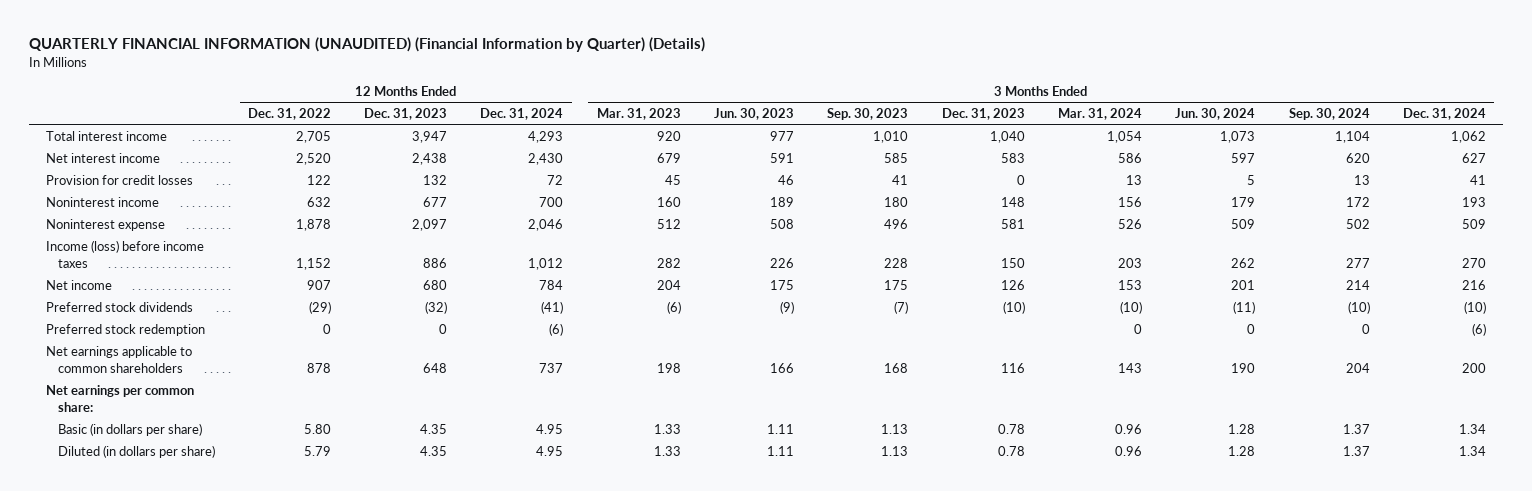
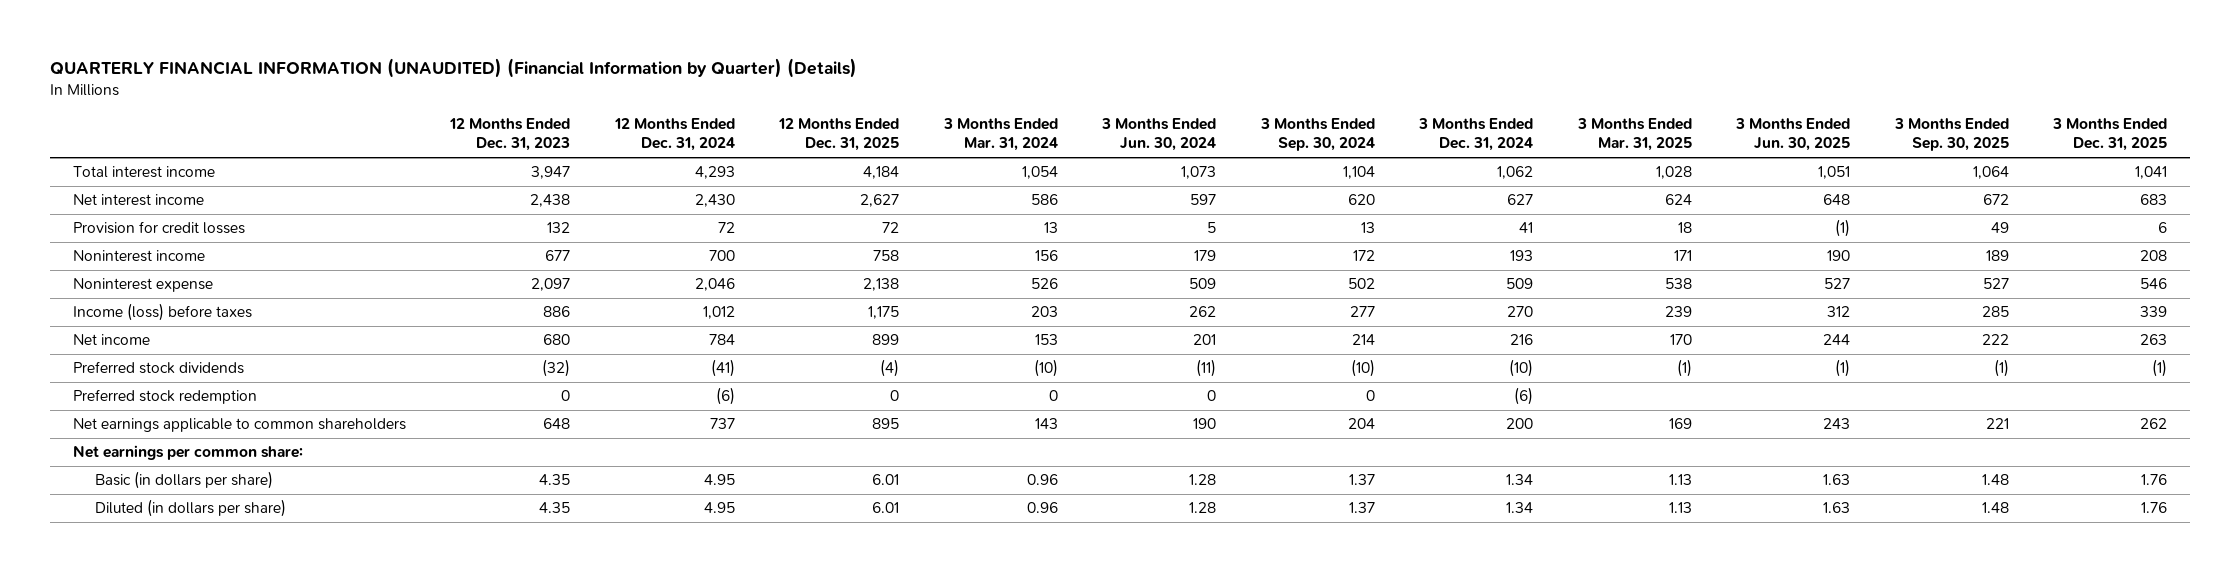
[247,108,331,121] Dec. 31, 2022 -> none
[596,108,681,121] Mar. 31, 2023 -> none
[714,108,795,121] Jun. 30, 2023 -> none
[827,108,909,121] Sep. 30, 2023 -> none
[941,108,1025,121] Dec. 31, 2023 -> none
none -> [778,118,900,152] 12 Months Ended Dec. 31, 2025
none -> [1576,118,1692,152] 3 Months Ended Mar. 31, 2025
none -> [1735,118,1851,152] 3 Months Ended Jun. 30, 2025
none -> [1893,118,2009,152] 3 Months Ended Sep. 30, 2025
none -> [2052,118,2168,152] 3 Months Ended Dec. 31, 2025
[45,239,204,268] Income (loss) before income taxes -> [72,303,252,322] Income (loss) before taxes

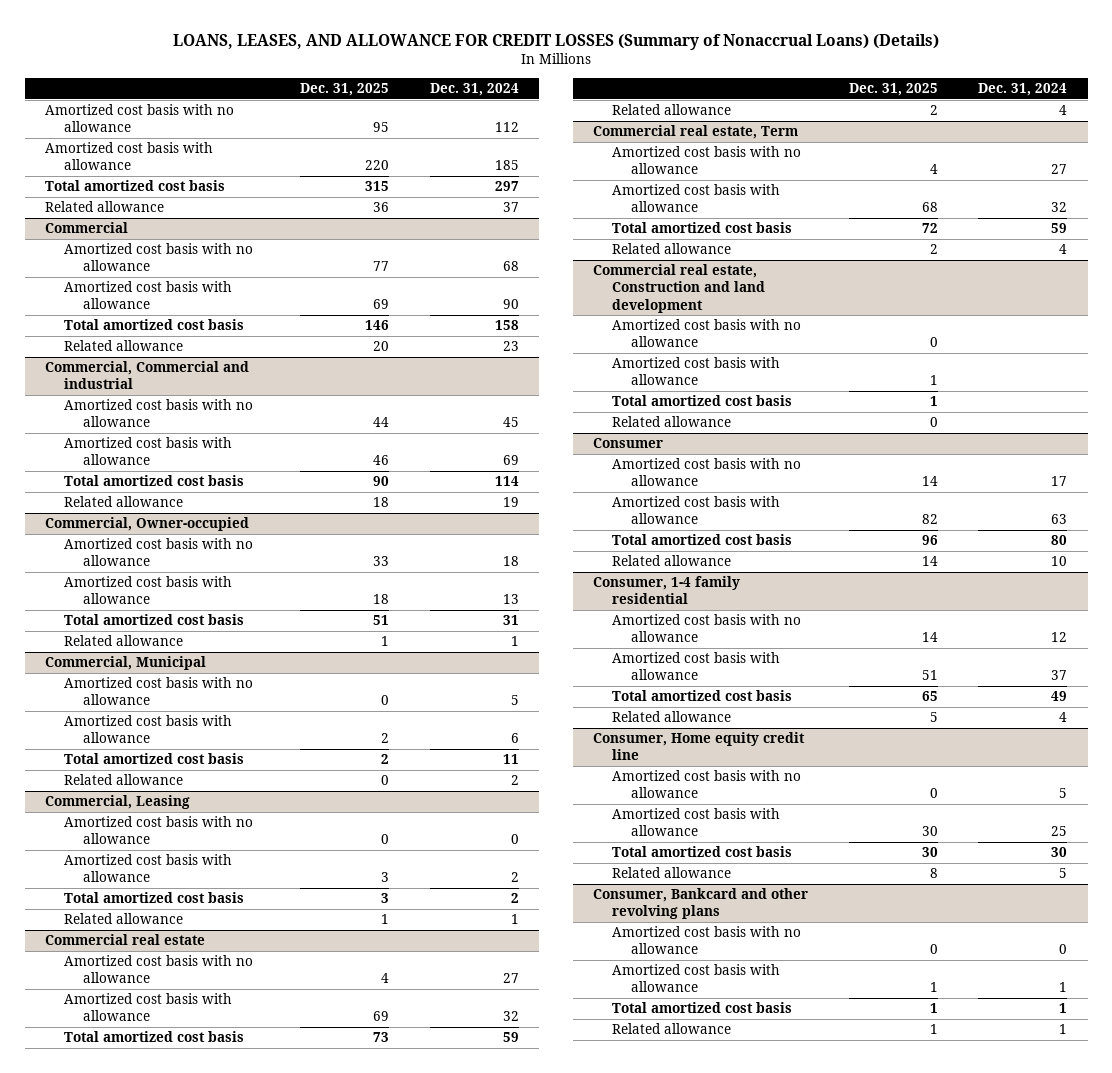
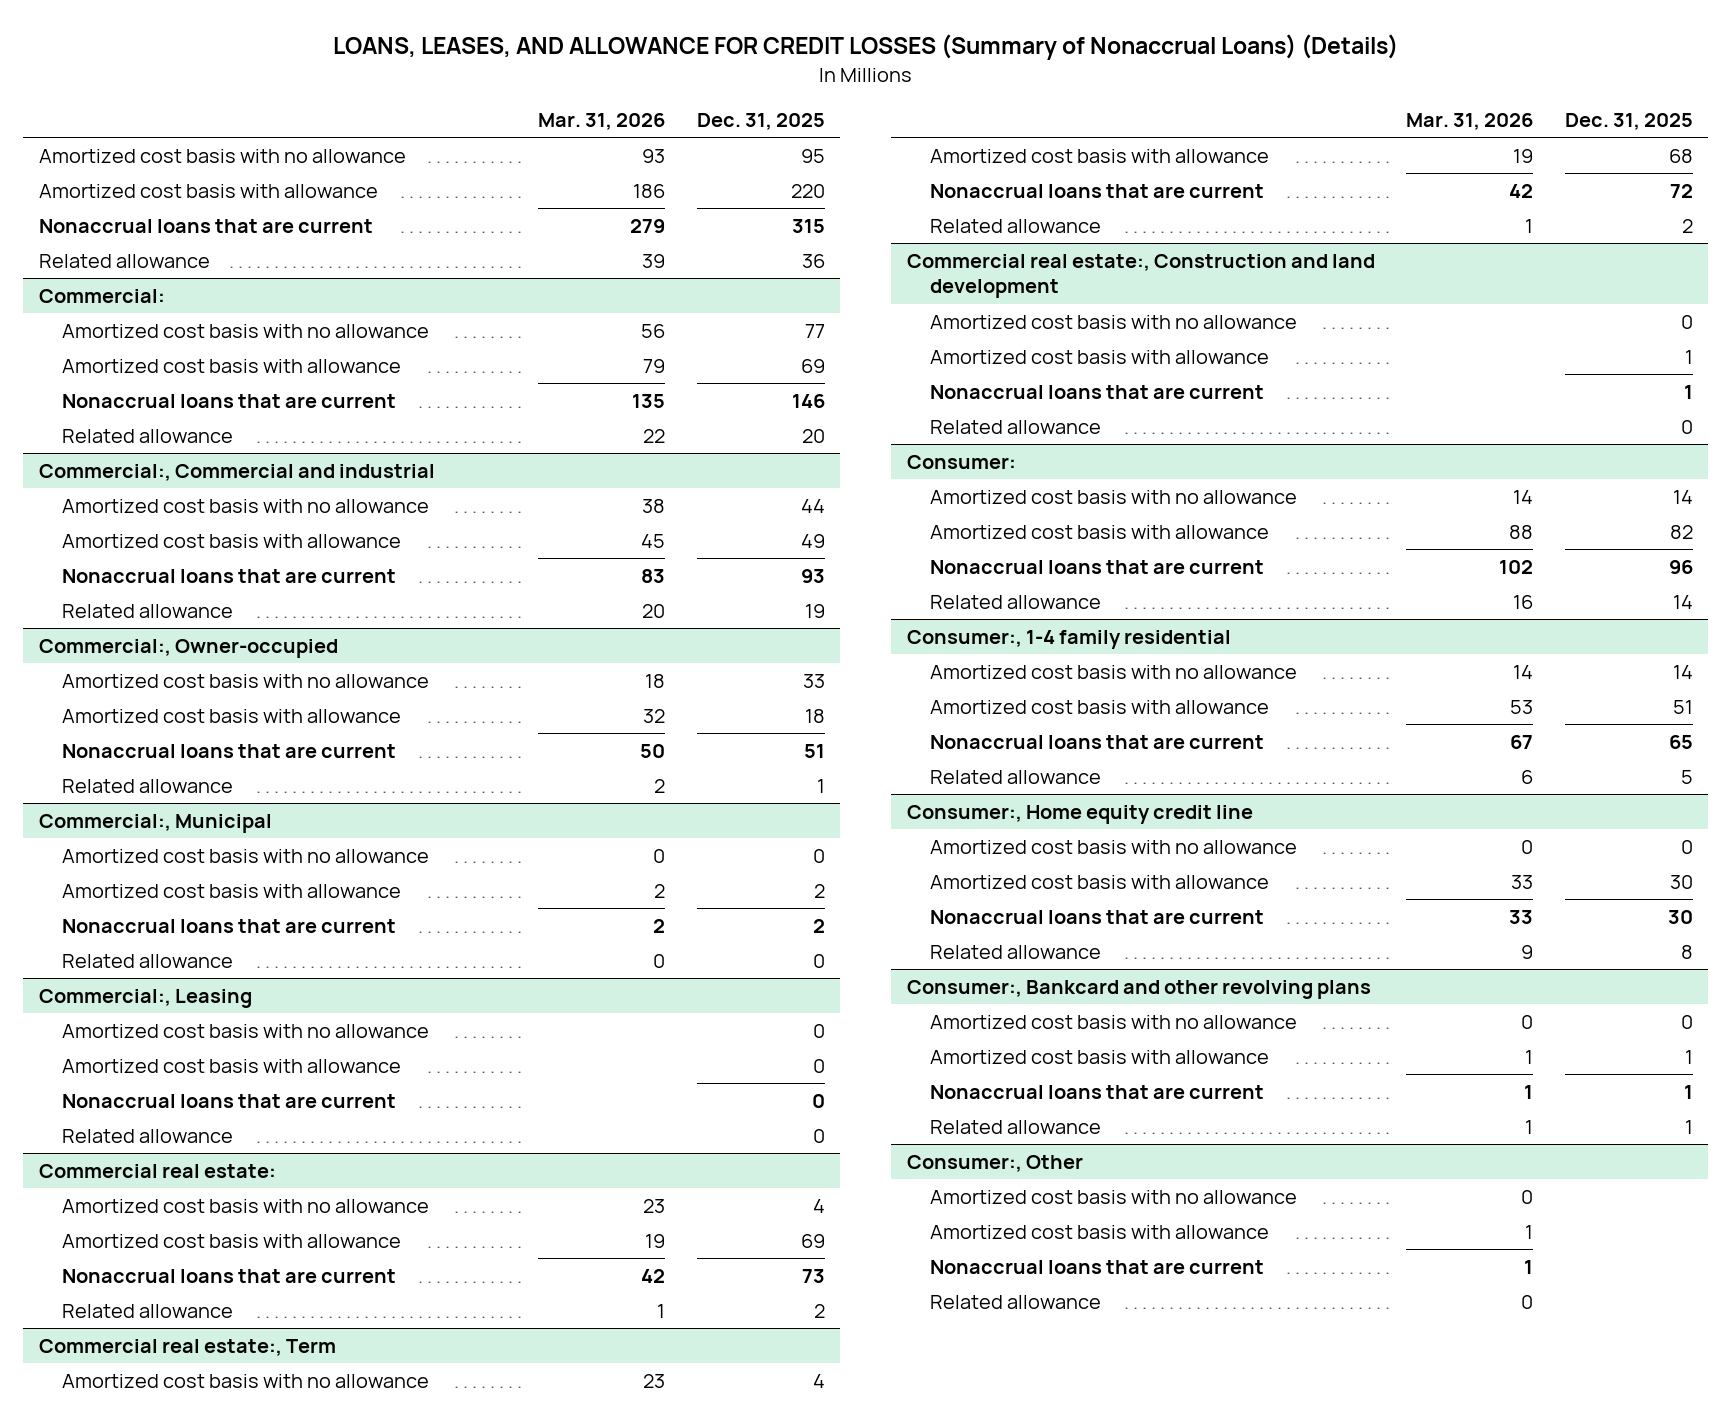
[429,83,519,97] Dec. 31, 2024 -> none
none -> [538,112,666,130] Mar. 31, 2026
[44,180,225,192] Total amortized cost basis -> [38,219,373,234] Nonaccrual loans that are current
[44,222,128,234] Commercial -> [38,289,165,304] Commercial:
[63,319,244,331] Total amortized cost basis -> [61,394,396,409] Nonaccrual loans that are current
[44,361,249,390] Commercial, Commercial and industrial -> [38,464,435,482] Commercial:, Commercial and industrial
[63,475,244,487] Total amortized cost basis -> none
[373,455,390,466] 46 -> [800,534,825,549] 49
none -> [61,569,396,584] Nonaccrual loans that are current
[373,497,390,508] 18 -> [804,604,825,619] 19
[44,517,249,532] Commercial, Owner-occupied -> [38,639,338,659] Commercial:, Owner-occupied
[63,614,244,626] Total amortized cost basis -> [61,744,396,759] Nonaccrual loans that are current
[44,656,206,671] Commercial, Municipal -> [38,814,272,834] Commercial:, Municipal
[63,753,244,765] Total amortized cost basis -> [61,919,396,934] Nonaccrual loans that are current
[44,795,190,810] Commercial, Leasing -> [38,989,252,1009] Commercial:, Leasing
[63,892,244,904] Total amortized cost basis -> none
[381,872,390,883] 3 -> [812,1059,825,1074] 0
none -> [61,1094,396,1109] Nonaccrual loans that are current
[381,914,390,925] 1 -> [812,1129,825,1144] 0
[44,934,205,946] Commercial real estate -> [38,1164,276,1179] Commercial real estate:
[63,1031,244,1043] Total amortized cost basis -> [61,1269,396,1284] Nonaccrual loans that are current
[593,125,799,140] Commercial real estate, Term -> [38,1339,336,1357] Commercial real estate:, Term
[612,222,793,234] Total amortized cost basis -> [929,184,1264,199] Nonaccrual loans that are current
[593,264,766,313] Commercial real estate, Construction and land development -> [906,254,1375,299] Commercial real estate:, Construction and land development
[612,395,793,407] Total amortized cost basis -> [929,385,1264,400] Nonaccrual loans that are current
[593,438,664,449] Consumer -> [906,455,1016,470] Consumer:
[612,534,793,546] Total amortized cost basis -> [929,560,1264,575] Nonaccrual loans that are current
[593,576,741,605] Consumer, 1-4 family residential -> [906,630,1231,650] Consumer:, 1-4 family residential
[612,690,793,702] Total amortized cost basis -> [929,735,1264,750] Nonaccrual loans that are current
[593,732,806,761] Consumer, Home equity credit line -> [906,805,1253,825] Consumer:, Home equity credit line
[612,846,793,858] Total amortized cost basis -> [929,910,1264,925] Nonaccrual loans that are current
[593,888,809,920] Consumer, Bankcard and other revolving plans -> [906,980,1371,1000] Consumer:, Bankcard and other revolving plans
[612,1002,793,1014] Total amortized cost basis -> [929,1085,1264,1100] Nonaccrual loans that are current
none -> [906,1155,1083,1173] Consumer:, Other
none -> [929,1190,1297,1205] Amortized cost basis with no allowance
none -> [929,1225,1269,1240] Amortized cost basis with allowance
none -> [929,1260,1264,1275] Nonaccrual loans that are current
none -> [929,1295,1101,1310] Related allowance

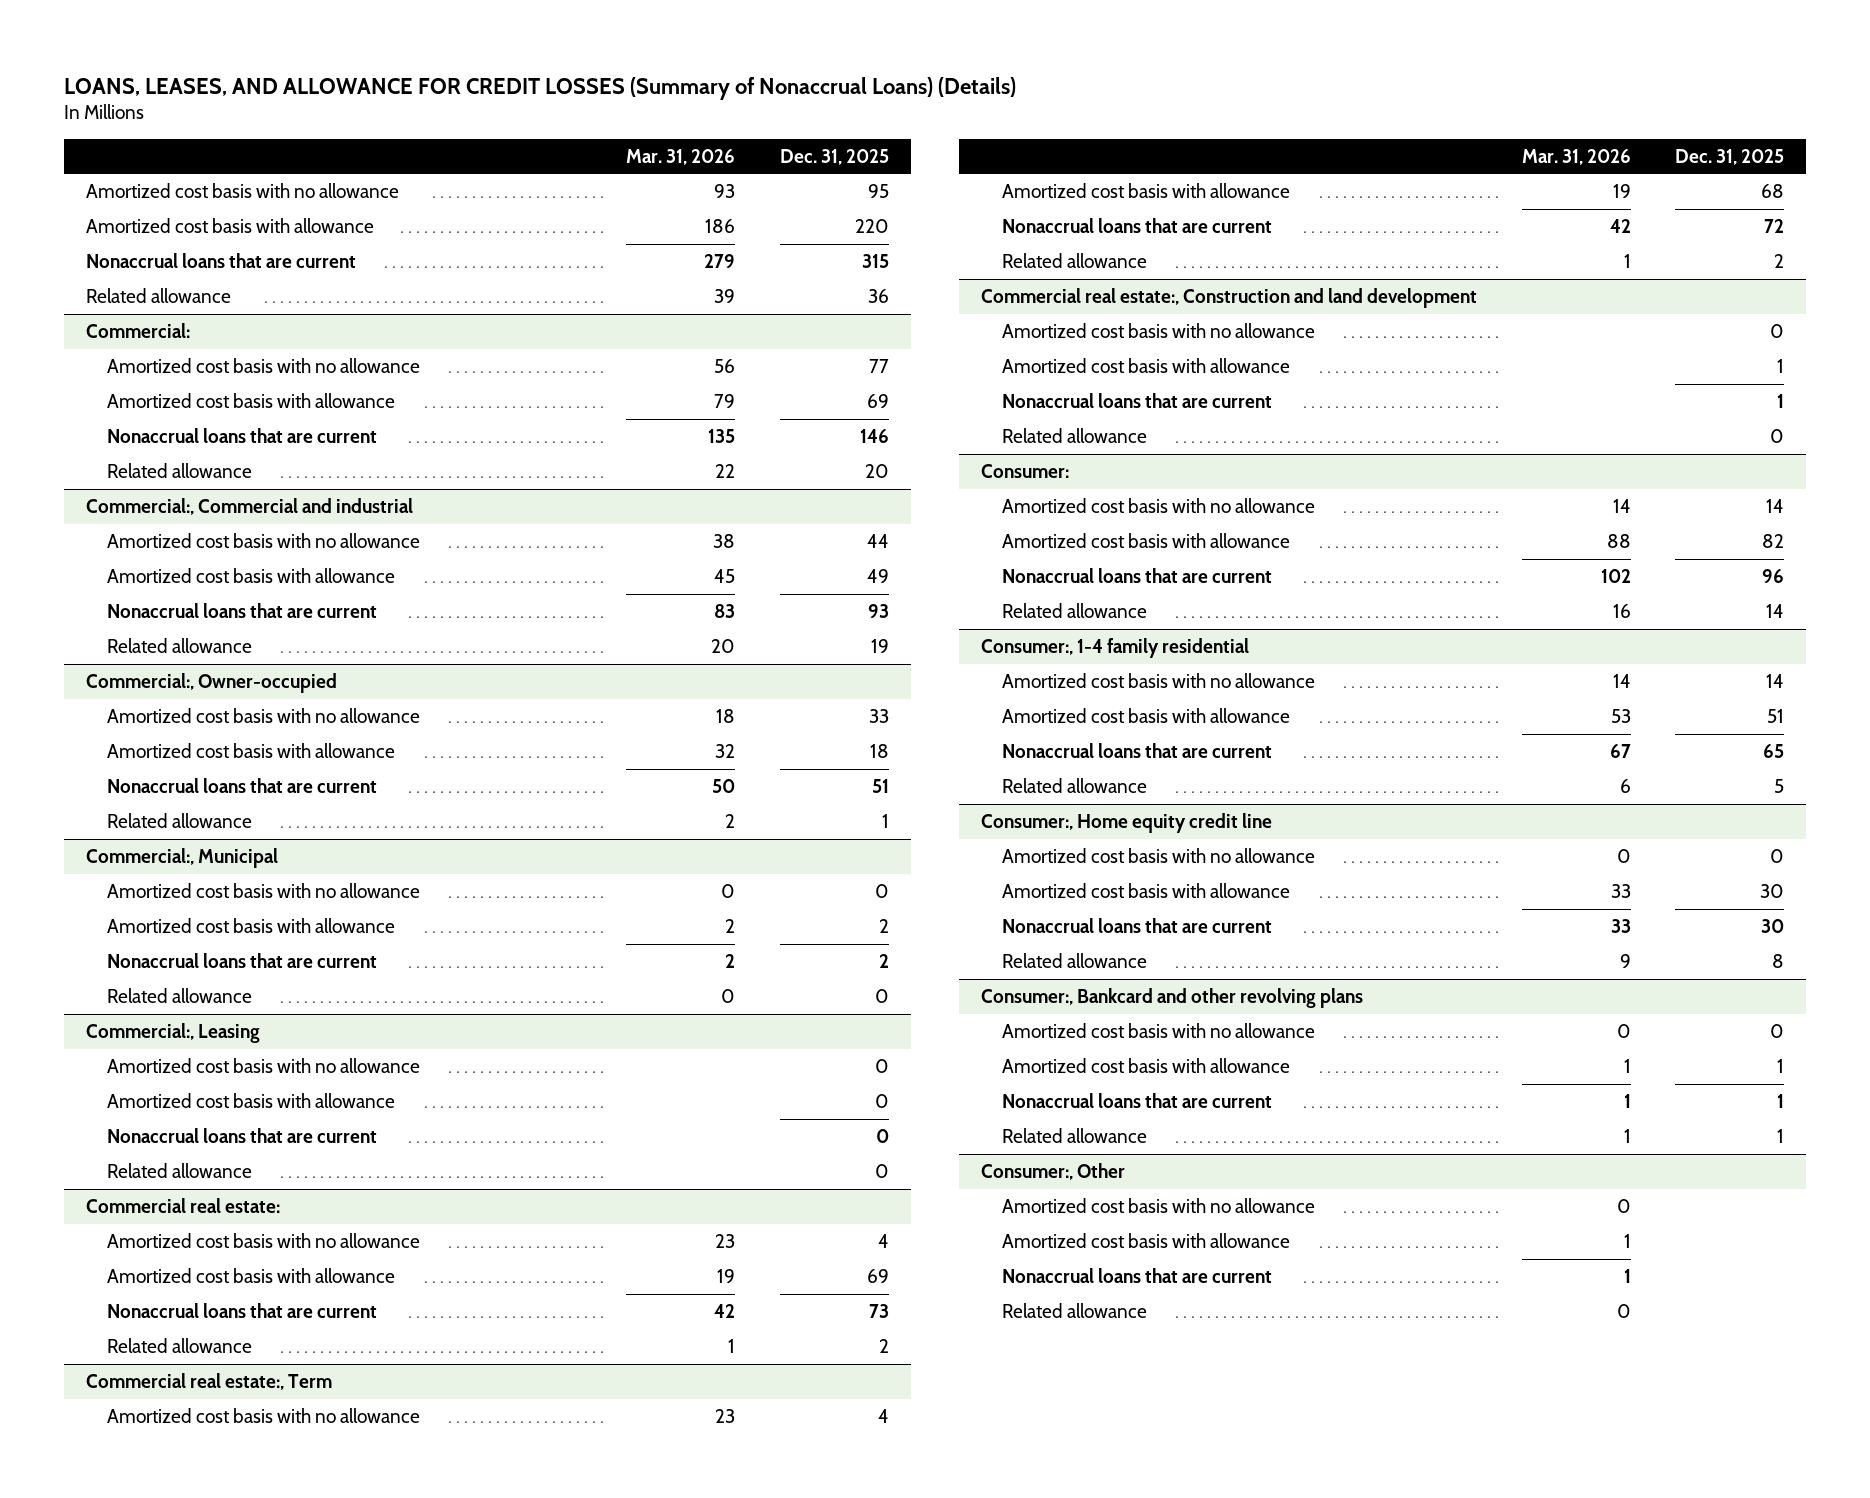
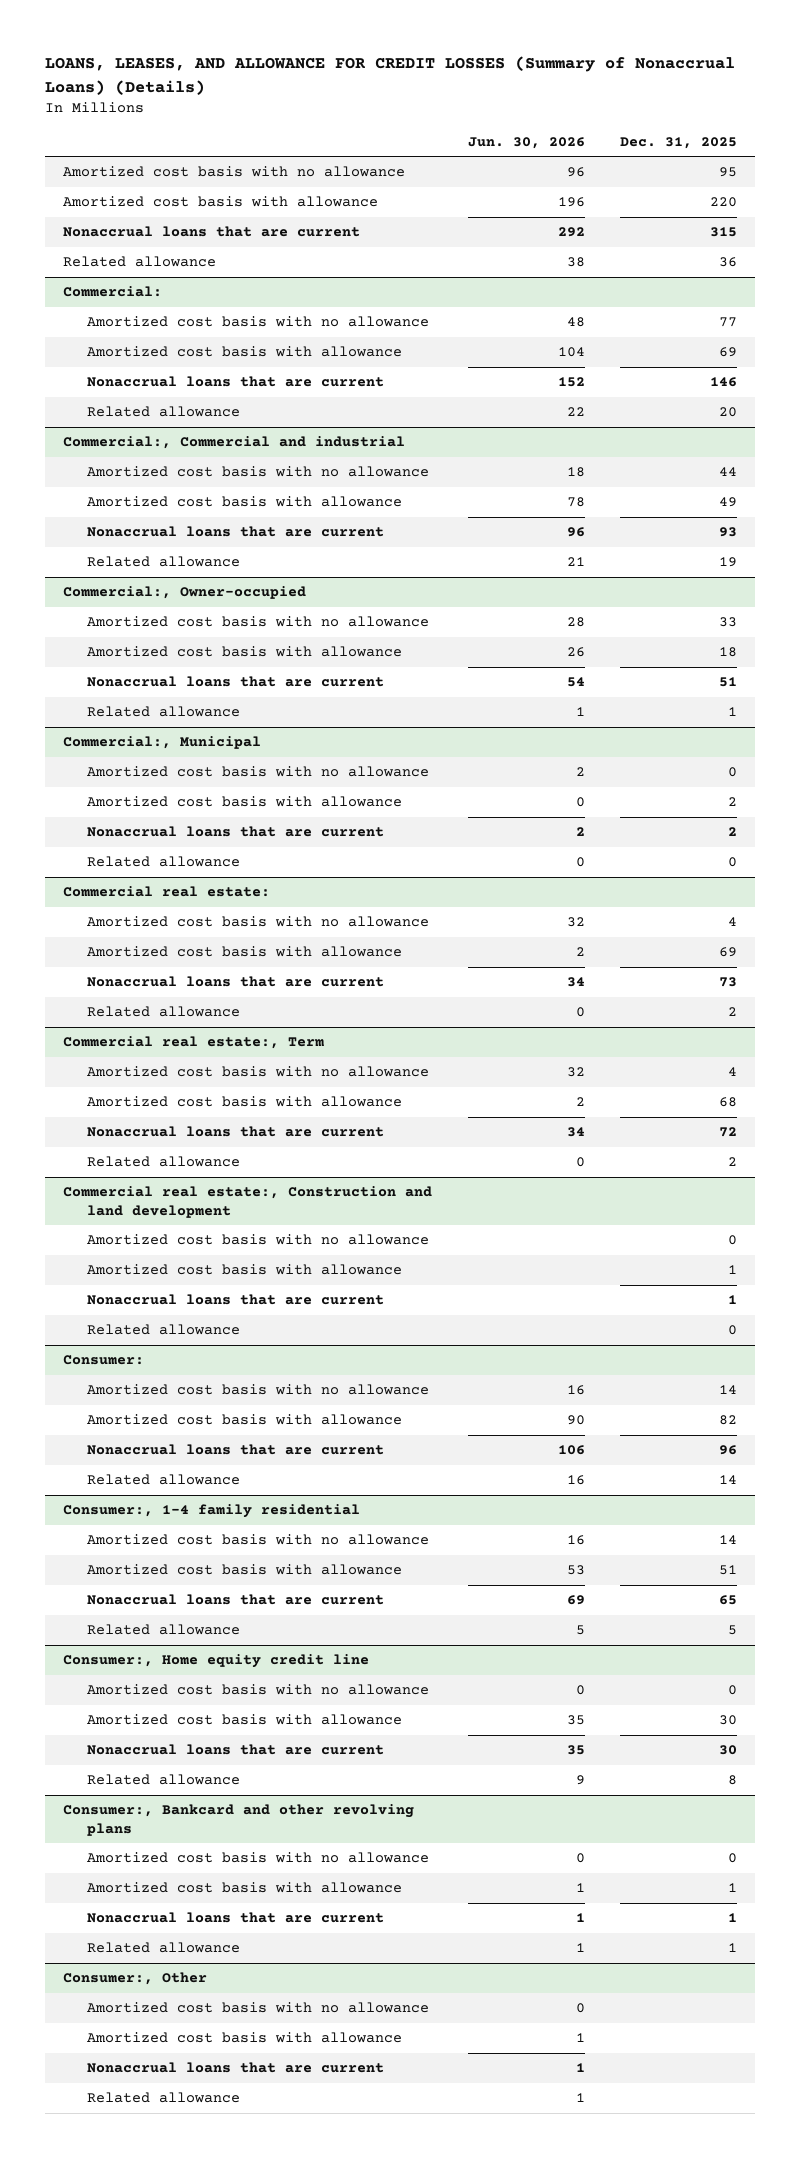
[626,148,736,165] Mar. 31, 2026 -> none
none -> [467,136,585,149] Jun. 30, 2026
[86,1023,261,1044] Commercial:, Leasing -> none
[107,1058,421,1074] Amortized cost basis with no allowance -> none
[107,1093,396,1109] Amortized cost basis with allowance -> none
[107,1128,378,1144] Nonaccrual loans that are current -> none
[107,1163,253,1179] Related allowance -> none

